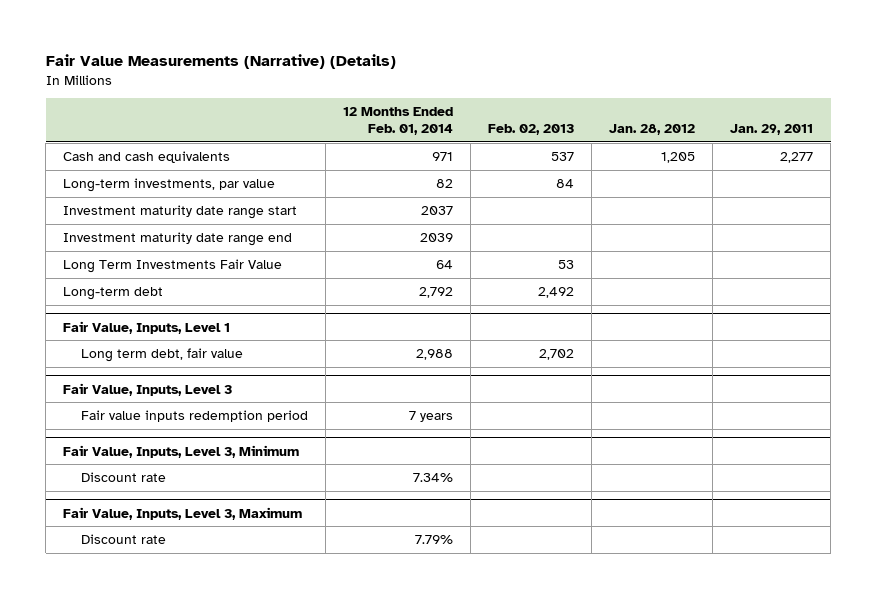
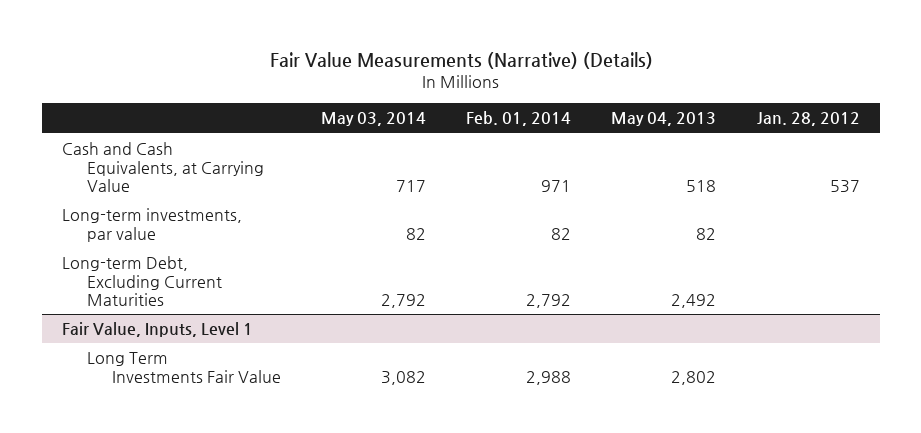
[343,106,454,136] 12 Months Ended Feb. 01, 2014 -> none
[488,124,575,136] Feb. 02, 2013 -> none
[730,124,814,136] Jan. 29, 2011 -> none
none -> [320,112,426,127] May 03, 2014
none -> [466,111,572,127] Feb. 01, 2014
none -> [611,112,717,127] May 04, 2013
[63,150,231,163] Cash and cash equivalents -> [61,142,264,193] Cash and Cash Equivalents, at Carrying Value
[661,151,696,163] 1,205 -> [829,180,860,194] 537
[63,204,298,219] Investment maturity date range start -> none
[63,231,293,246] Investment maturity date range end -> none
[63,258,283,273] Long Term Investments Fair Value -> none
[63,286,164,300] Long-term debt -> [61,256,222,307] Long-term Debt, Excluding Current Maturities
[63,382,233,396] Fair Value, Inputs, Level 3 -> none
[81,409,309,422] Fair value inputs redemption period -> none
[63,444,300,458] Fair Value, Inputs, Level 3, Minimum -> none
[81,471,167,482] Discount rate -> none
[63,506,303,520] Fair Value, Inputs, Level 3, Maximum -> none
[81,533,167,544] Discount rate -> none
[81,347,244,362] Long term debt, fair value -> [86,352,281,383] Long Term Investments Fair Value

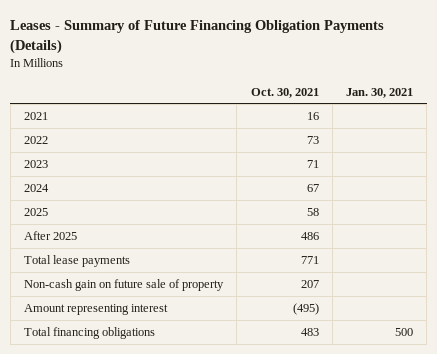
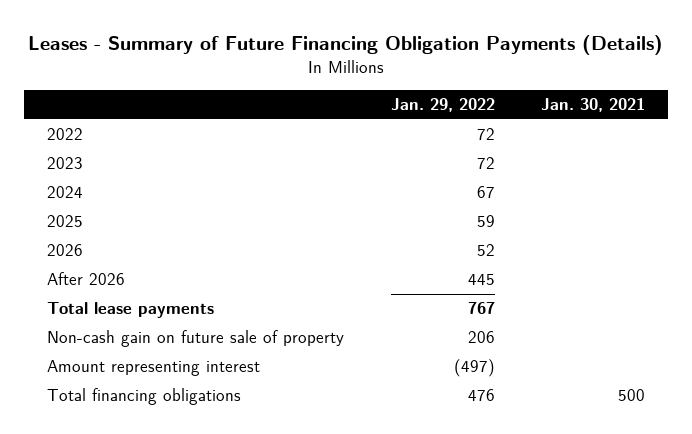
[250,87,319,98] Oct. 30, 2021 -> none
none -> [390,98,495,113] Jan. 29, 2022
[24,112,49,121] 2021 -> none
none -> [47,244,84,257] 2026
[24,231,78,241] After 2025 -> [47,272,126,286] After 2026

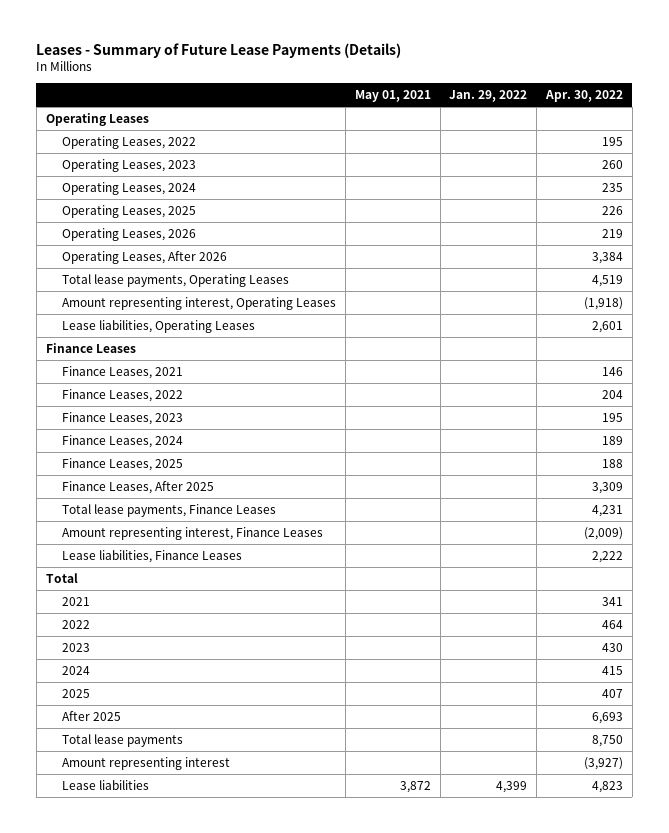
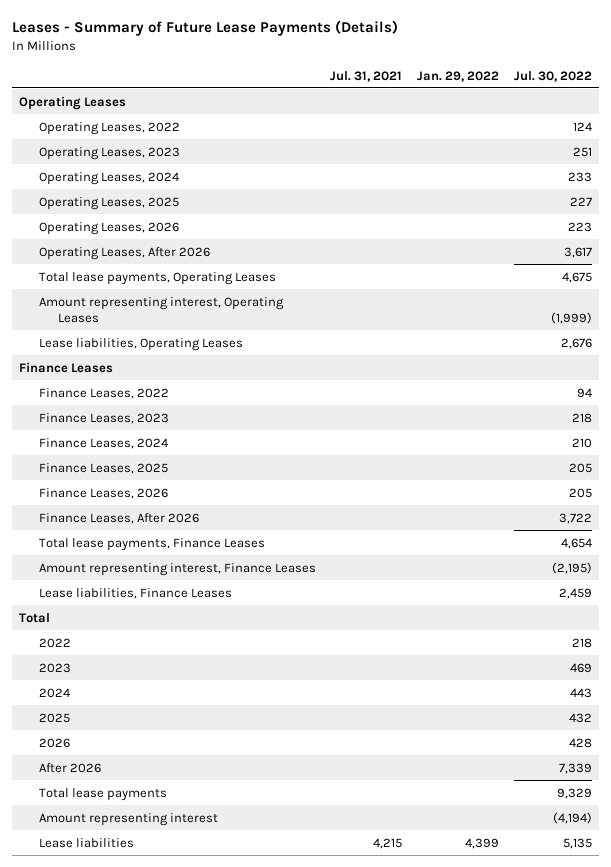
[354,90,431,103] May 01, 2021 -> none
[544,90,623,103] Apr. 30, 2022 -> none
none -> [330,70,403,82] Jul. 31, 2021
none -> [513,70,592,82] Jul. 30, 2022
[62,365,184,379] Finance Leases, 2021 -> none
none -> [38,487,168,499] Finance Leases, 2026
[62,480,215,494] Finance Leases, After 2025 -> [38,512,199,524] Finance Leases, After 2026
[62,596,91,606] 2021 -> none
none -> [38,737,70,748] 2026
[62,710,122,721] After 2025 -> [38,762,101,773] After 2026

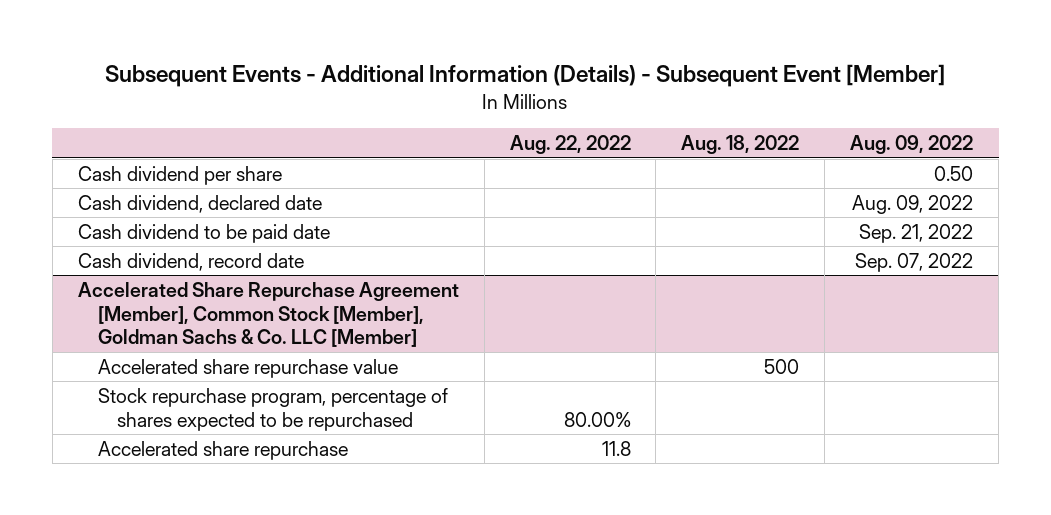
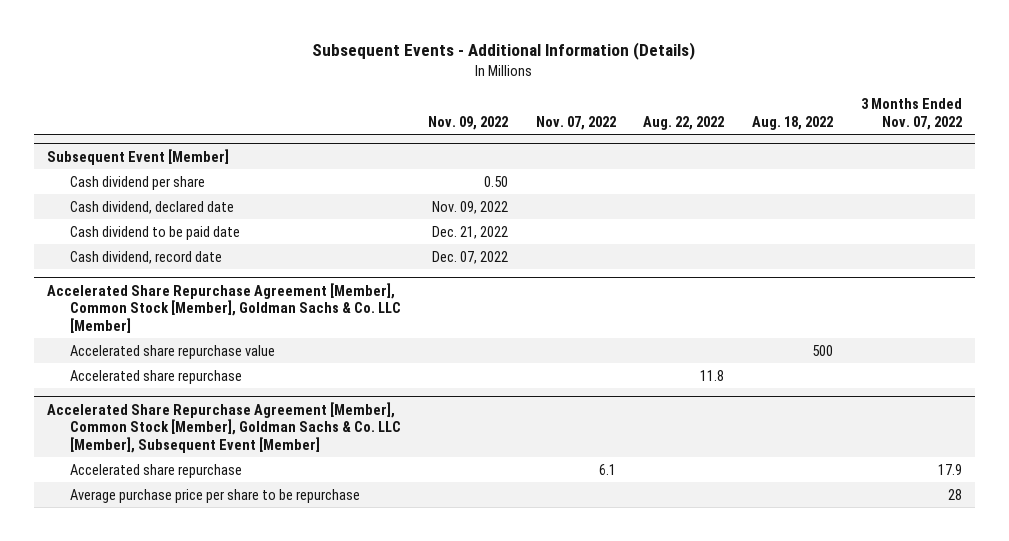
[105,64,946,88] Subsequent Events - Additional Information (Details) - Subsequent Event [Member] -> [312,42,696,61] Subsequent Events - Additional Information (Details)
[850,135,974,155] Aug. 09, 2022 -> none
none -> [428,115,509,130] Nov. 09, 2022
none -> [535,115,616,130] Nov. 07, 2022
none -> [860,97,962,130] 3 Months Ended Nov. 07, 2022
[77,165,282,185] Cash dividend per share -> none
[77,194,322,213] Cash dividend, declared date -> none
[77,223,330,243] Cash dividend to be paid date -> none
[77,252,304,271] Cash dividend, record date -> none
none -> [47,148,230,165] Subsequent Event [Member]
none -> [69,175,205,190] Cash dividend per share
none -> [69,200,234,214] Cash dividend, declared date
none -> [69,225,240,240] Cash dividend to be paid date
none -> [69,250,222,264] Cash dividend, record date
[97,387,448,431] Stock repurchase program, percentage of shares expected to be repurchased -> none
none -> [47,401,401,453] Accelerated Share Repurchase Agreement [Member], Common Stock [Member], Goldman Sachs & Co. LLC [Member], Subsequent Event [Member]
none -> [69,463,242,478] Accelerated share repurchase
none -> [69,488,360,503] Average purchase price per share to be repurchase

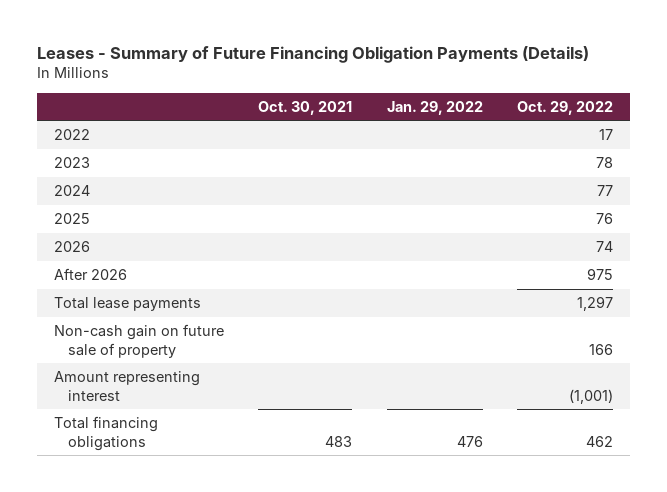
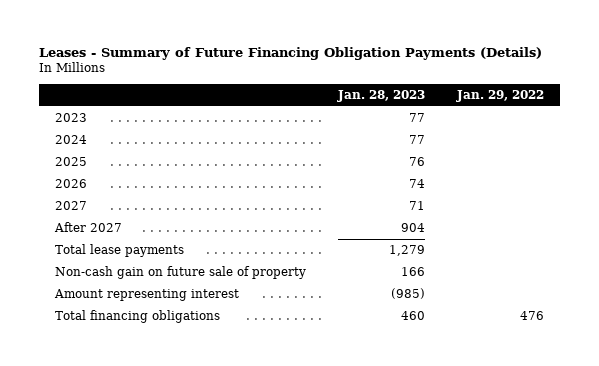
[258,100,353,115] Oct. 30, 2021 -> none
[517,100,614,115] Oct. 29, 2022 -> none
none -> [336,89,425,102] Jan. 28, 2023
[53,129,90,141] 2022 -> none
none -> [54,201,87,211] 2027
[53,268,127,281] After 2026 -> [53,222,122,233] After 2027

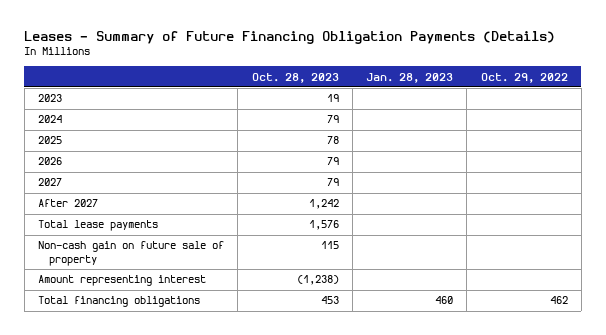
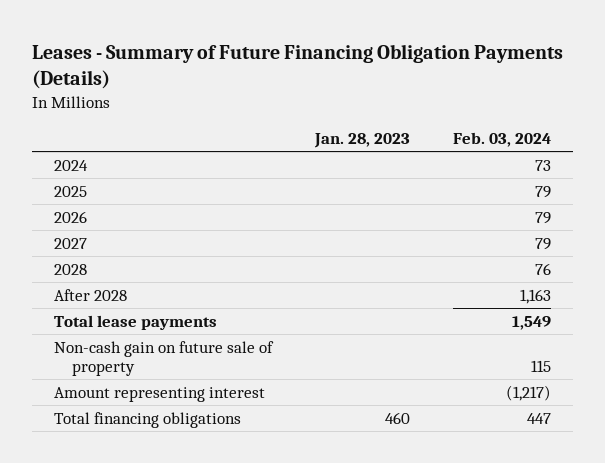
[251,72,339,83] Oct. 28, 2023 -> none
[480,72,568,83] Oct. 29, 2022 -> none
none -> [453,132,552,148] Feb. 03, 2024
[38,94,63,103] 2023 -> none
none -> [53,263,87,275] 2028
[38,199,99,208] After 2027 -> [53,288,127,301] After 2028

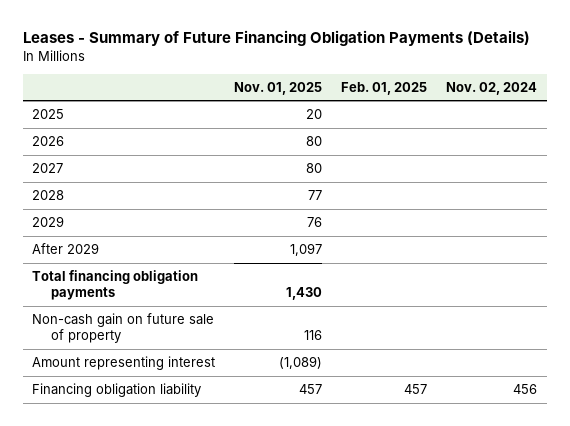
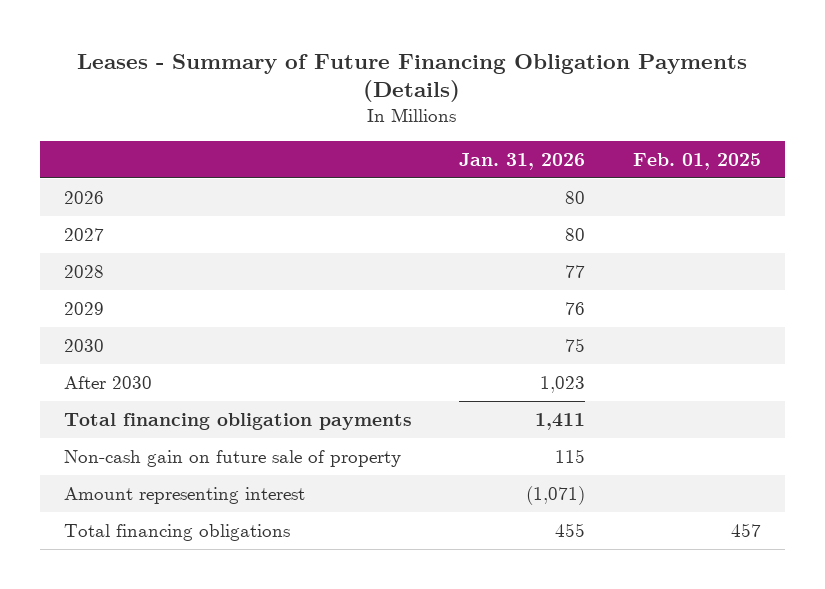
[234,81,323,95] Nov. 01, 2025 -> none
[446,81,538,95] Nov. 02, 2024 -> none
none -> [459,152,586,170] Jan. 31, 2026
[32,109,65,120] 2025 -> none
[32,243,100,255] After 2029 -> none
none -> [63,338,104,352] 2030
none -> [63,375,152,389] After 2030
[32,383,202,398] Financing obligation liability -> [63,523,290,541] Total financing obligations

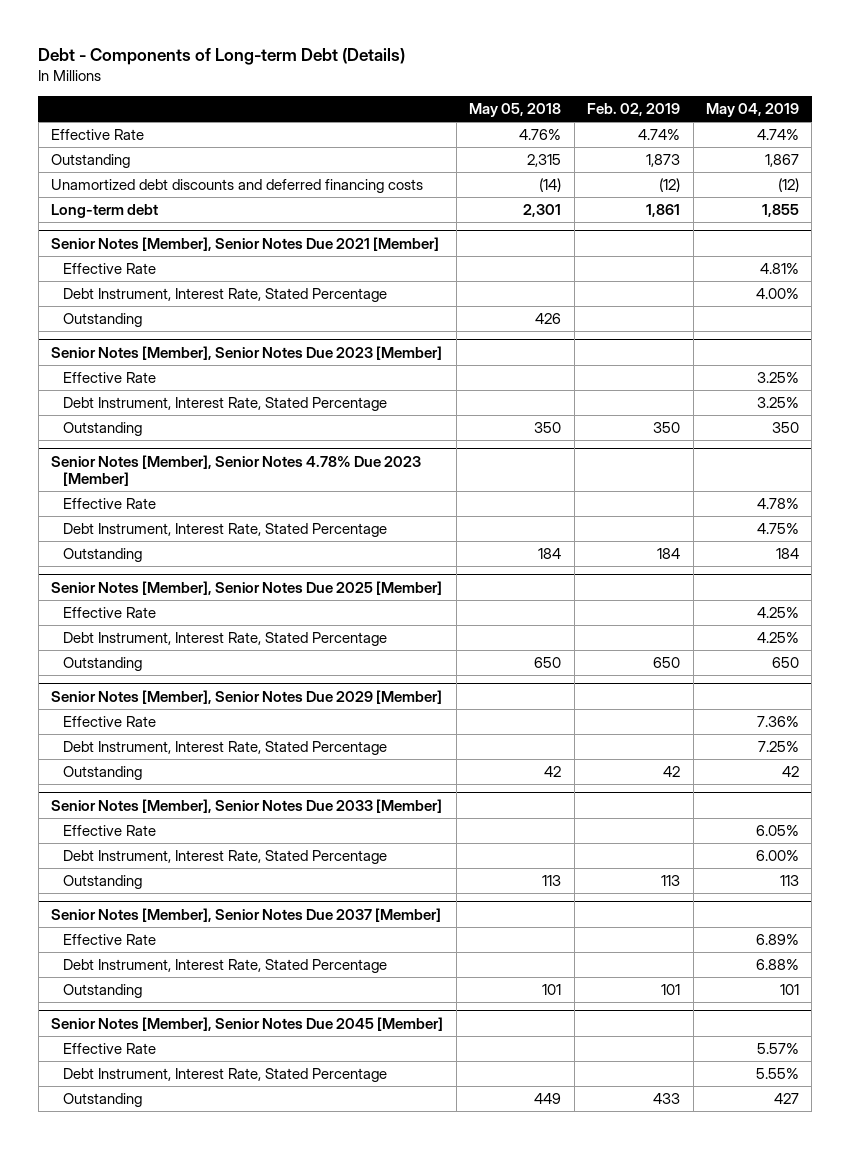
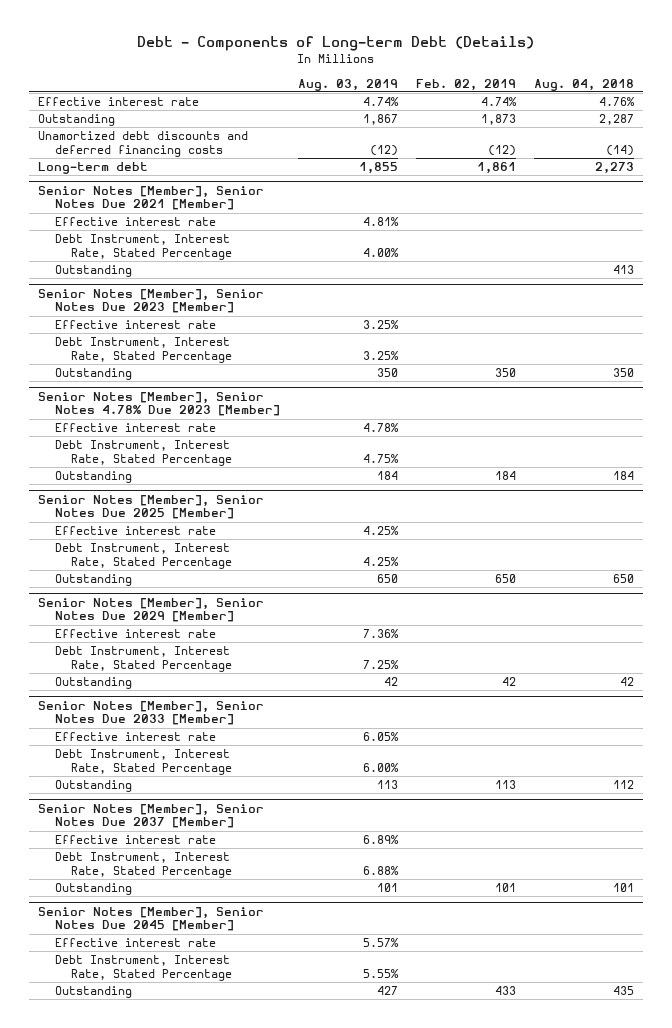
[469,103,562,118] May 05, 2018 -> none
[705,103,799,118] May 04, 2019 -> none
none -> [297,78,398,91] Aug. 03, 2019
none -> [533,78,634,91] Aug. 04, 2018
[51,128,145,140] Effective Rate -> [38,97,200,107] Effective interest rate
[63,262,157,274] Effective Rate -> [54,217,216,227] Effective interest rate
[63,371,157,383] Effective Rate -> [54,320,216,330] Effective interest rate
[63,497,157,509] Effective Rate -> [54,423,216,433] Effective interest rate
[63,606,157,618] Effective Rate -> [54,526,216,536] Effective interest rate
[63,715,157,727] Effective Rate -> [54,629,216,639] Effective interest rate
[63,824,157,836] Effective Rate -> [54,732,216,742] Effective interest rate
[63,933,157,945] Effective Rate -> [54,835,216,845] Effective interest rate
[63,1042,157,1054] Effective Rate -> [54,938,216,948] Effective interest rate

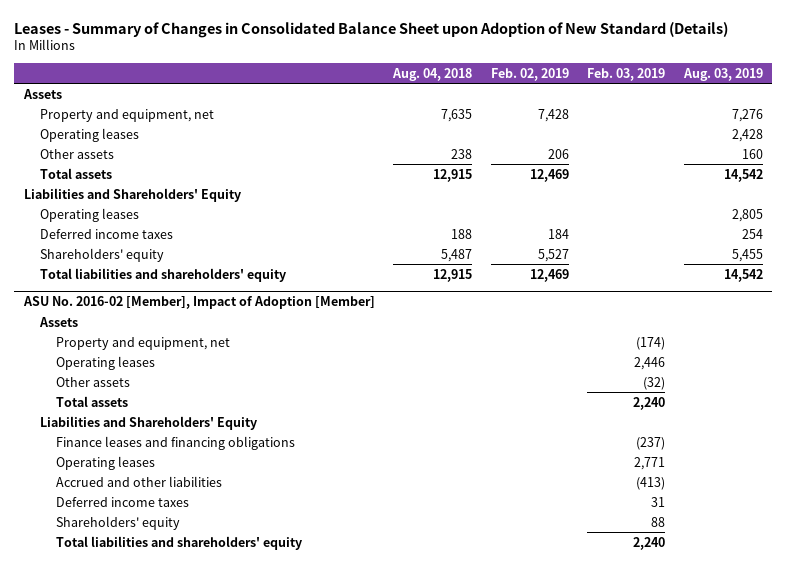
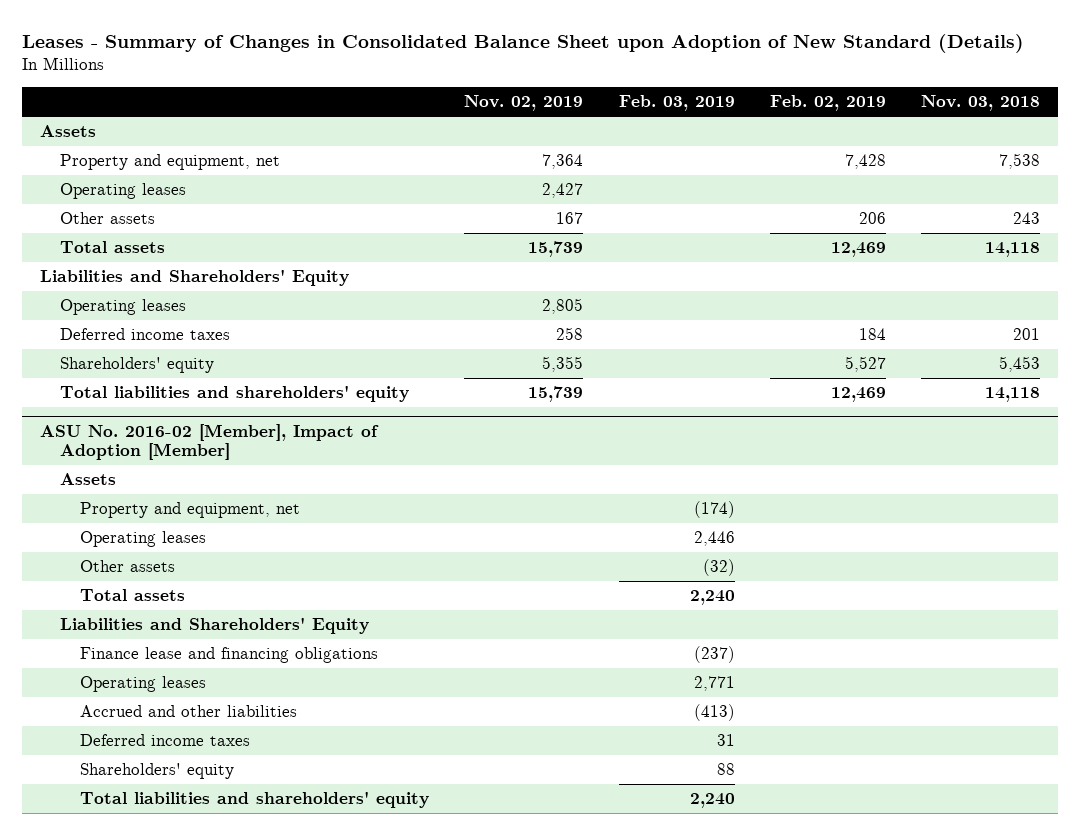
[392,67,473,81] Aug. 04, 2018 -> none
[682,67,763,81] Aug. 03, 2019 -> none
none -> [464,95,584,112] Nov. 02, 2019
none -> [921,95,1041,112] Nov. 03, 2018
[56,435,296,450] Finance leases and financing obligations -> [80,647,379,664] Finance lease and financing obligations

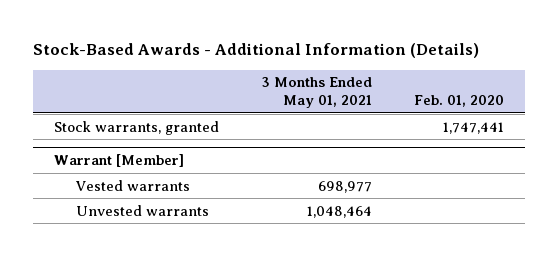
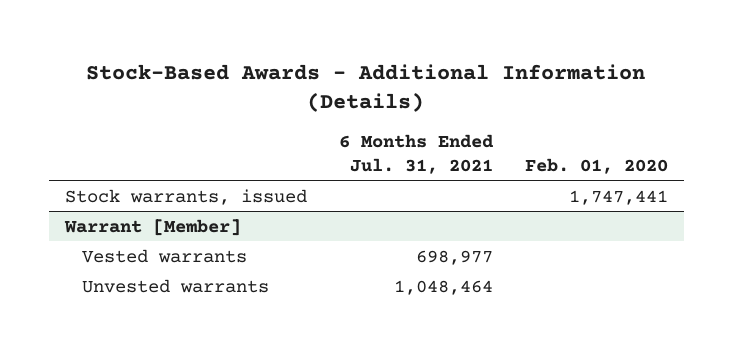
[261,77,373,108] 3 Months Ended May 01, 2021 -> none
none -> [338,134,494,174] 6 Months Ended Jul. 31, 2021
[53,120,219,135] Stock warrants, granted -> [65,188,308,205] Stock warrants, issued

